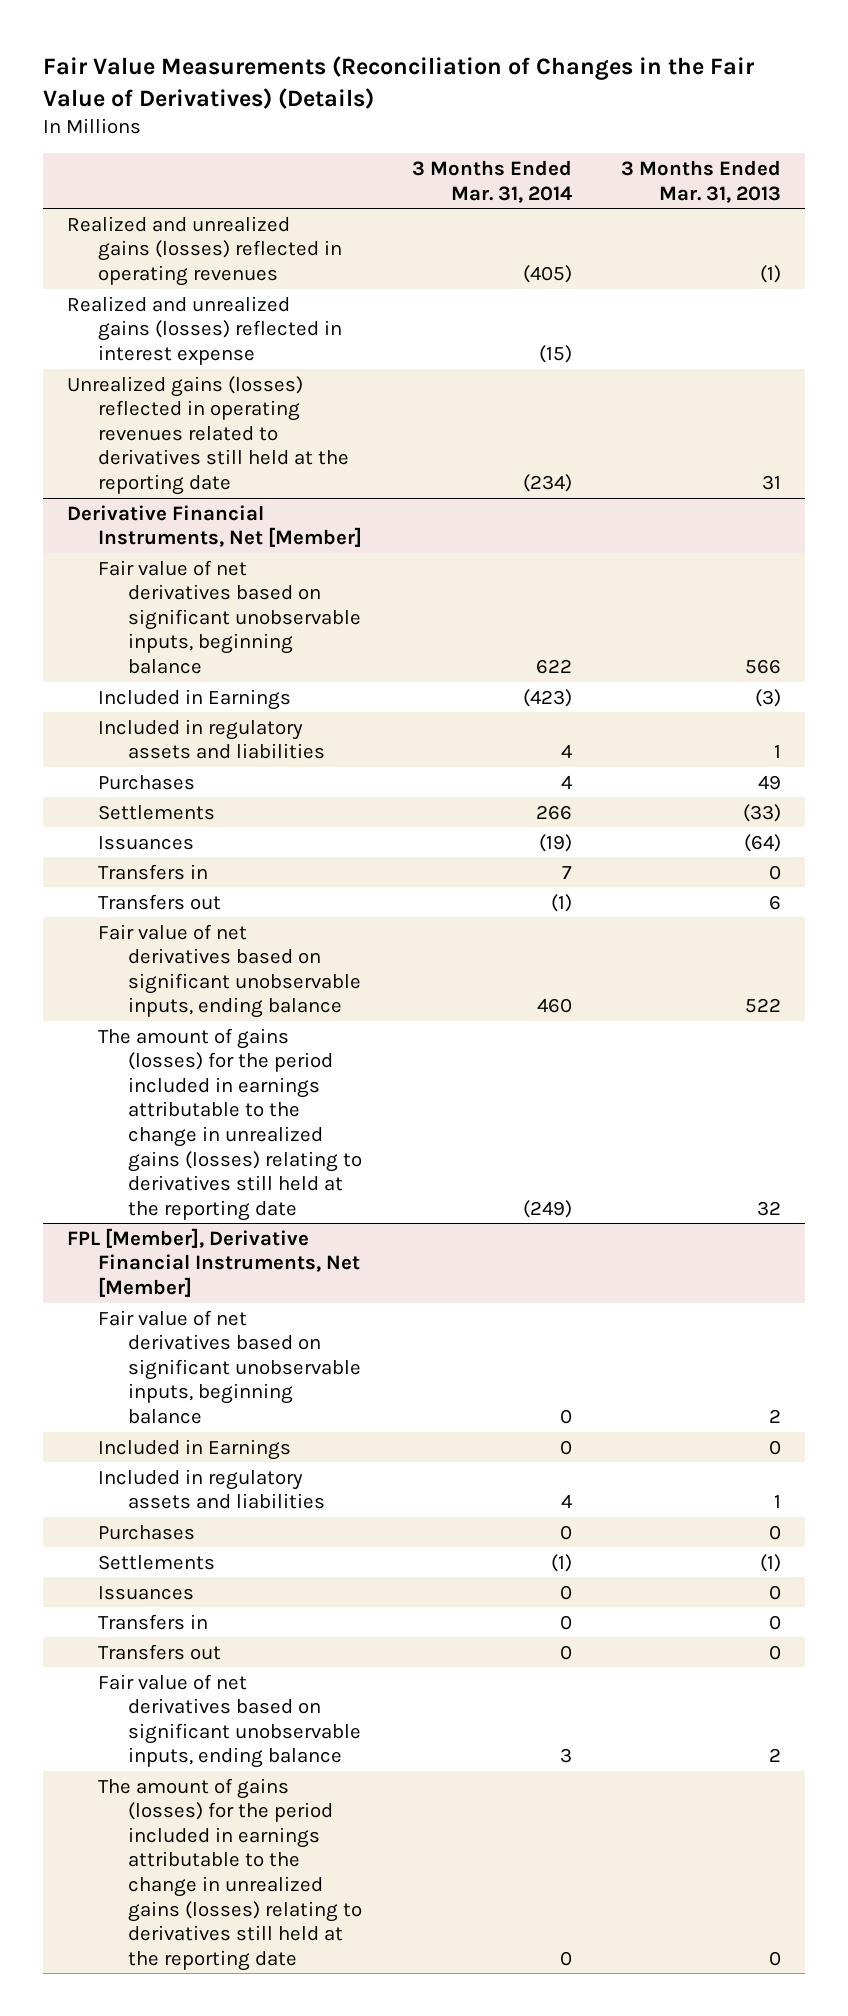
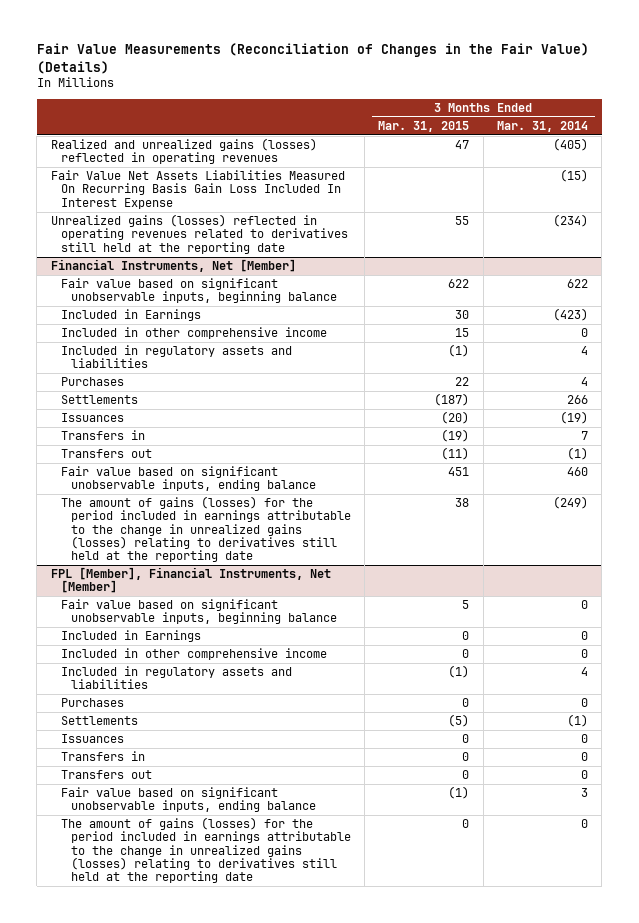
[42,56,755,109] Fair Value Measurements (Reconciliation of Changes in the Fair Value of Derivatives) (Details) -> [36,43,589,75] Fair Value Measurements (Reconciliation of Changes in the Fair Value) (Details)
[620,159,781,203] 3 Months Ended Mar. 31, 2013 -> none
none -> [378,120,470,132] Mar. 31, 2015
[67,295,342,365] Realized and unrealized gains (losses) reflected in interest expense -> [50,170,345,209] Fair Value Net Assets Liabilities Measured On Recurring Basis Gain Loss Included In Interest Expense
[67,504,362,548] Derivative Financial Instruments, Net [Member] -> [50,259,296,273] Financial Instruments, Net [Member]
[97,559,362,674] Fair value of net derivatives based on significant unobservable inputs, beginning balance -> [60,278,337,304] Fair value based on significant unobservable inputs, beginning balance
none -> [60,327,327,340] Included in other comprehensive income
[97,923,362,1019] Fair value of net derivatives based on significant unobservable inputs, ending balance -> [60,466,316,492] Fair value based on significant unobservable inputs, ending balance
[67,1227,360,1297] FPL [Member], Derivative Financial Instruments, Net [Member] -> [50,567,331,594] FPL [Member], Financial Instruments, Net [Member]
[97,1309,362,1424] Fair value of net derivatives based on significant unobservable inputs, beginning balance -> [60,599,337,625] Fair value based on significant unobservable inputs, beginning balance
none -> [60,648,327,661] Included in other comprehensive income
[97,1673,362,1769] Fair value of net derivatives based on significant unobservable inputs, ending balance -> [60,787,316,813] Fair value based on significant unobservable inputs, ending balance

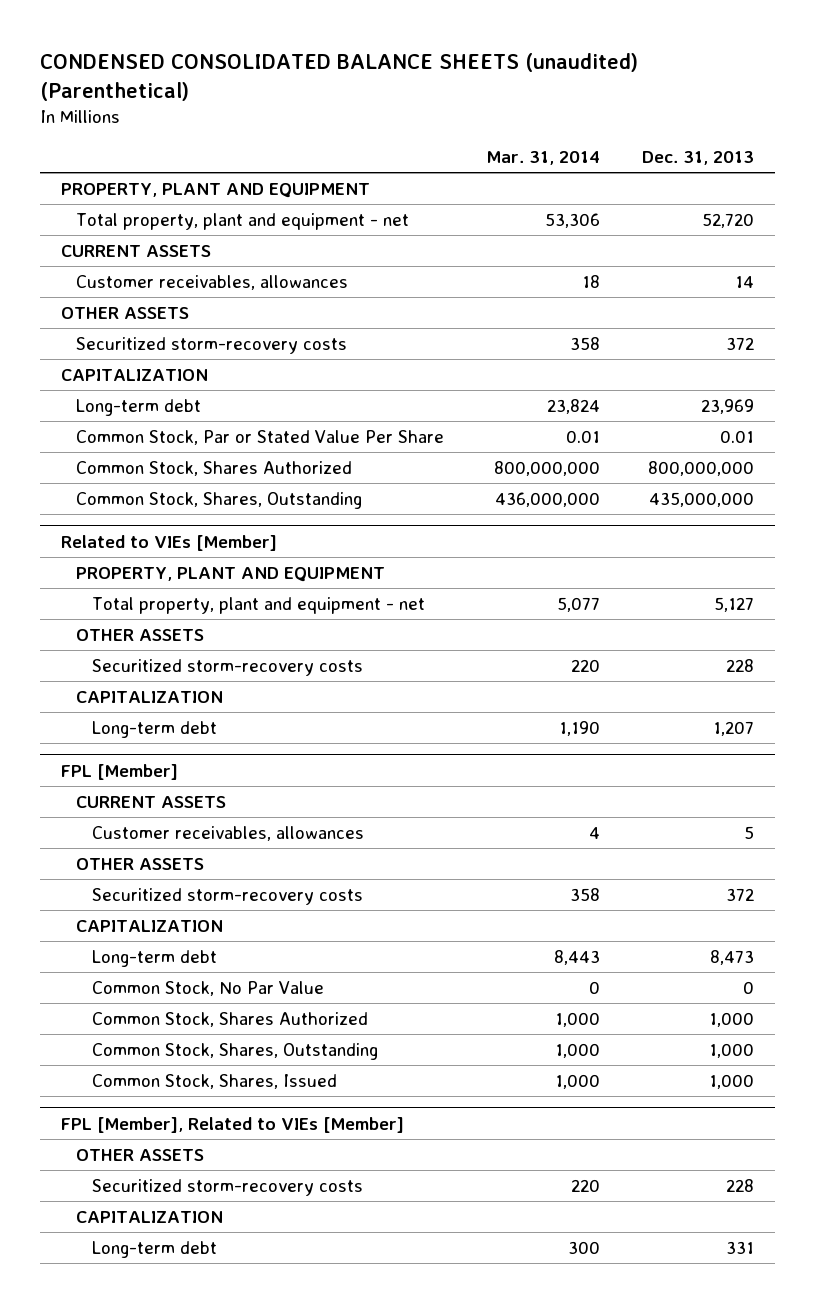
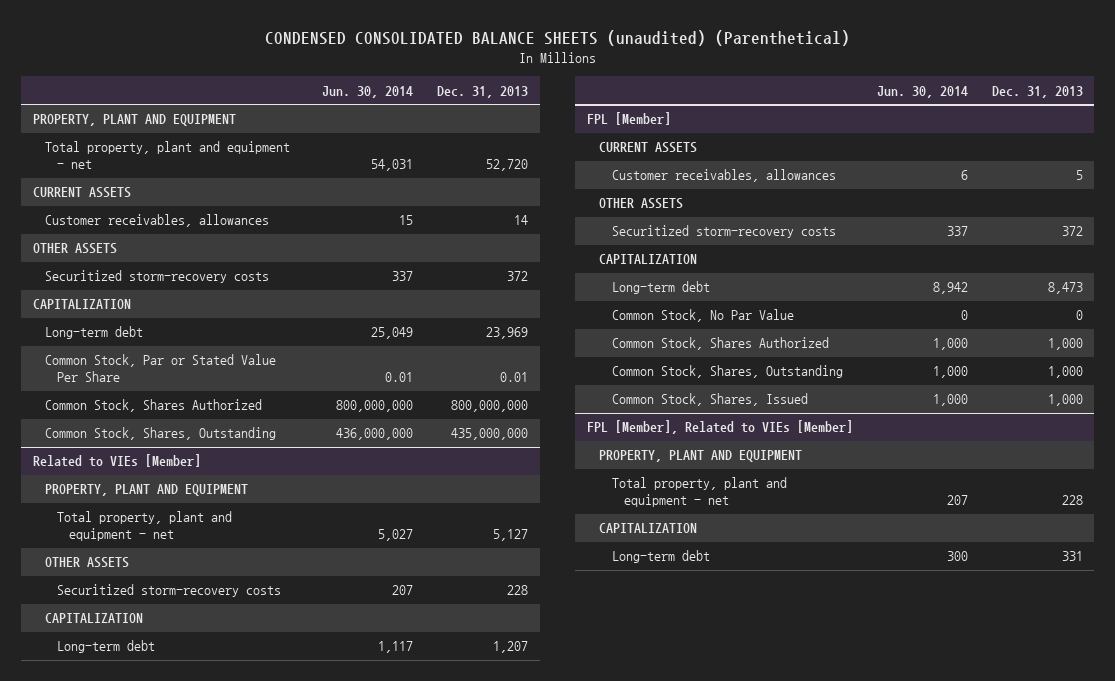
[486,151,601,166] Mar. 31, 2014 -> none
none -> [322,85,414,98] Jun. 30, 2014
[76,1148,205,1161] OTHER ASSETS -> none
none -> [599,450,803,463] PROPERTY, PLANT AND EQUIPMENT
[91,1178,363,1196] Securitized storm-recovery costs -> [611,477,787,508] Total property, plant and equipment - net

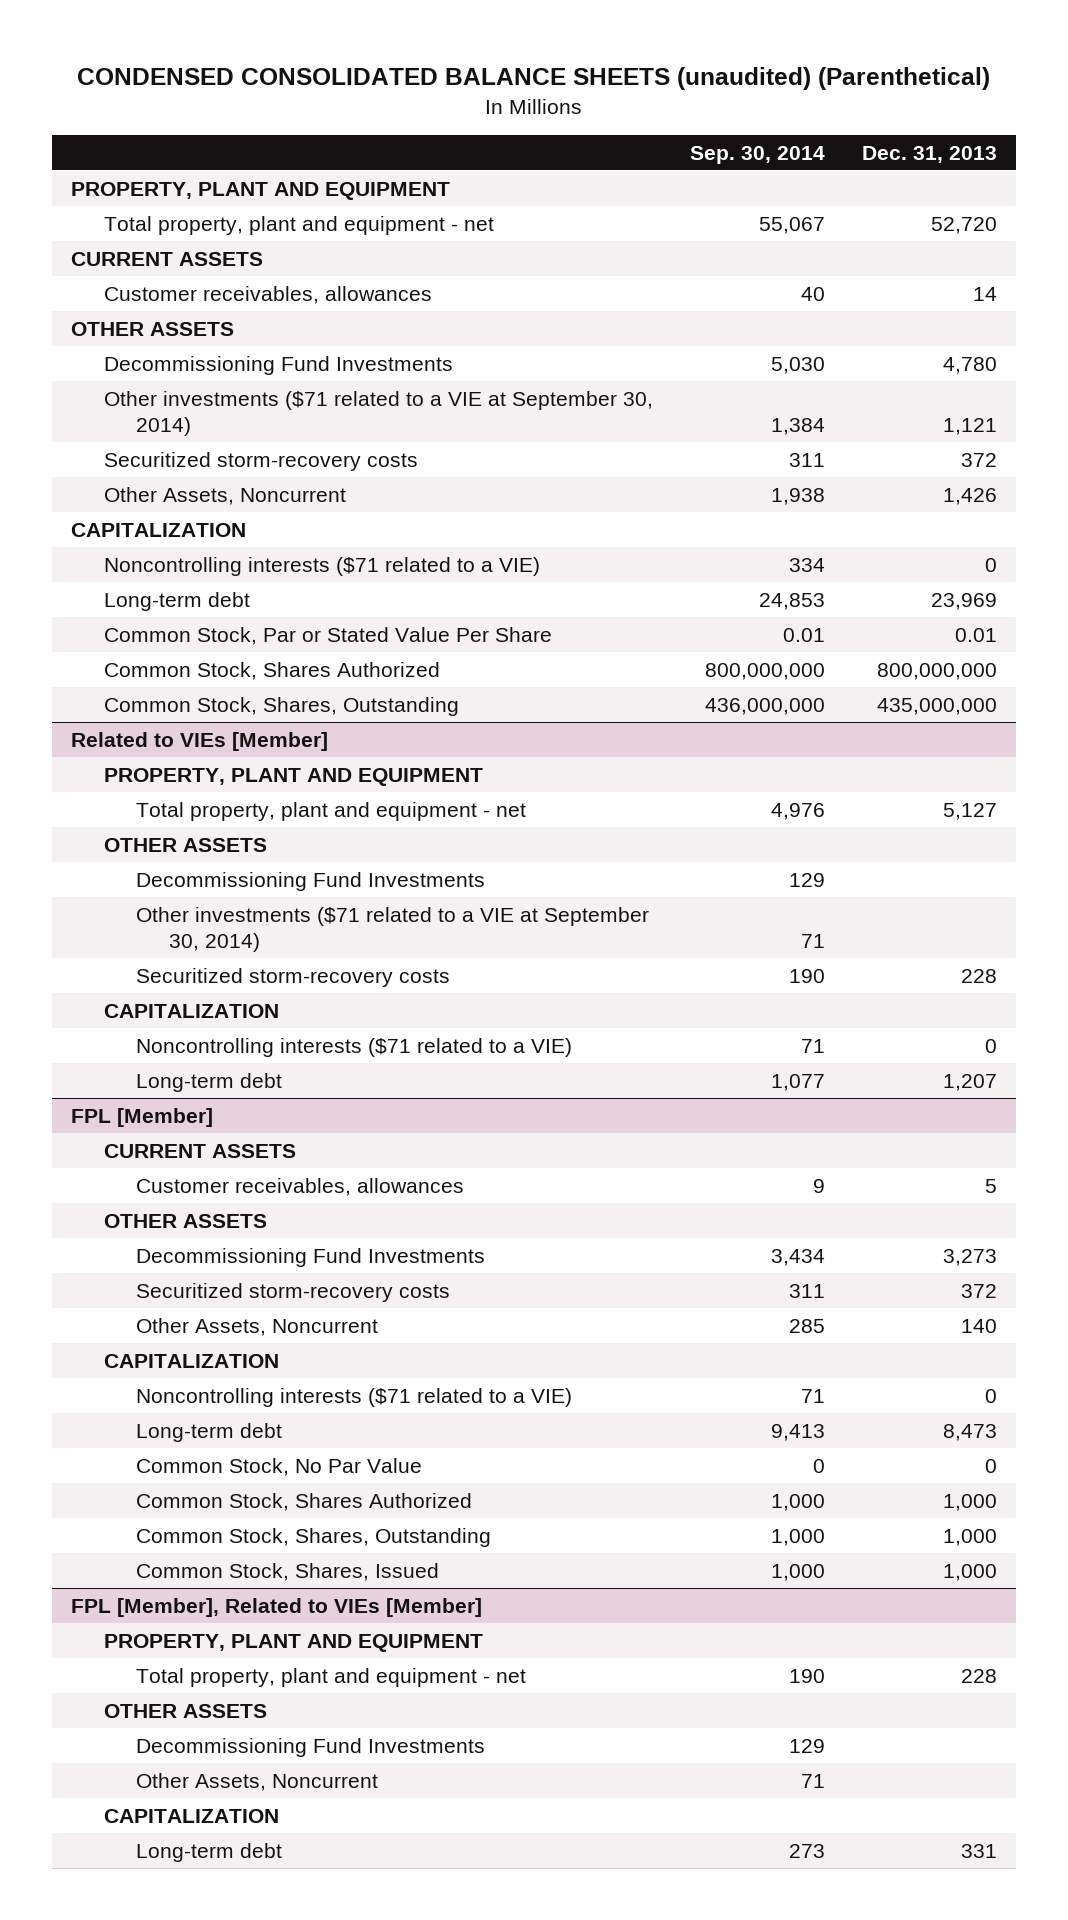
[322,85,414,98] Jun. 30, 2014 -> none
none -> [689,145,825,164] Sep. 30, 2014
none -> [103,355,453,375] Decommissioning Fund Investments
none -> [103,390,653,437] Other investments ($71 related to a VIE at September 30, 2014)
none -> [103,486,346,505] Other Assets, Noncurrent
none -> [103,556,540,576] Noncontrolling interests ($71 related to a VIE)
none -> [136,871,486,891] Decommissioning Fund Investments
none -> [136,906,650,953] Other investments ($71 related to a VIE at September 30, 2014)
none -> [136,1037,573,1057] Noncontrolling interests ($71 related to a VIE)
none -> [136,1247,486,1267] Decommissioning Fund Investments
none -> [136,1317,379,1336] Other Assets, Noncurrent
none -> [136,1387,573,1407] Noncontrolling interests ($71 related to a VIE)
none -> [103,1703,267,1718] OTHER ASSETS
none -> [136,1737,486,1757] Decommissioning Fund Investments
none -> [136,1772,379,1791] Other Assets, Noncurrent

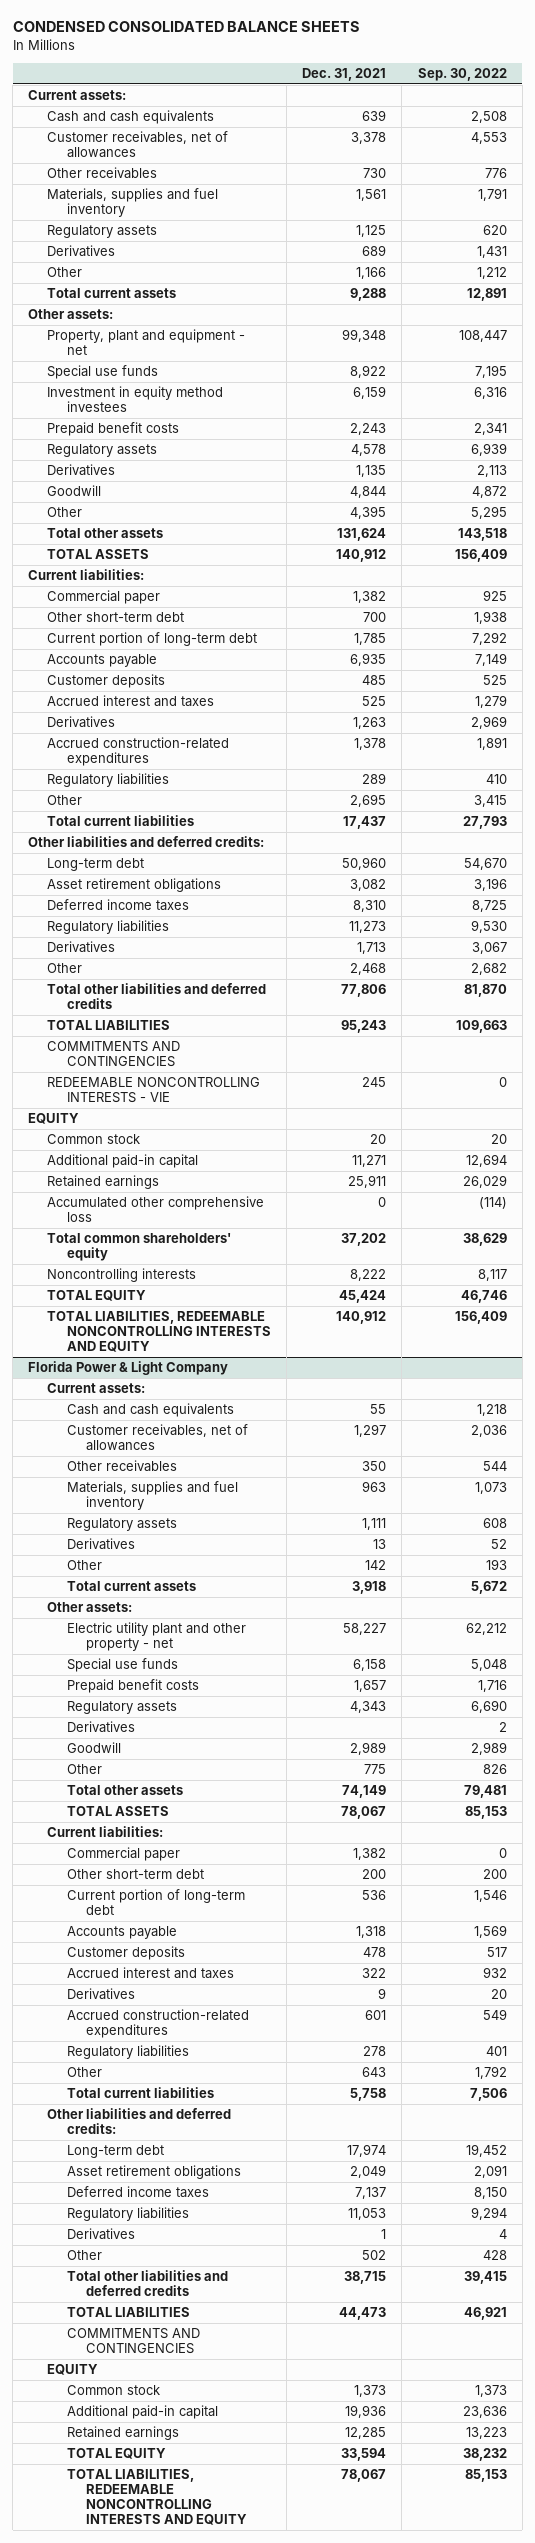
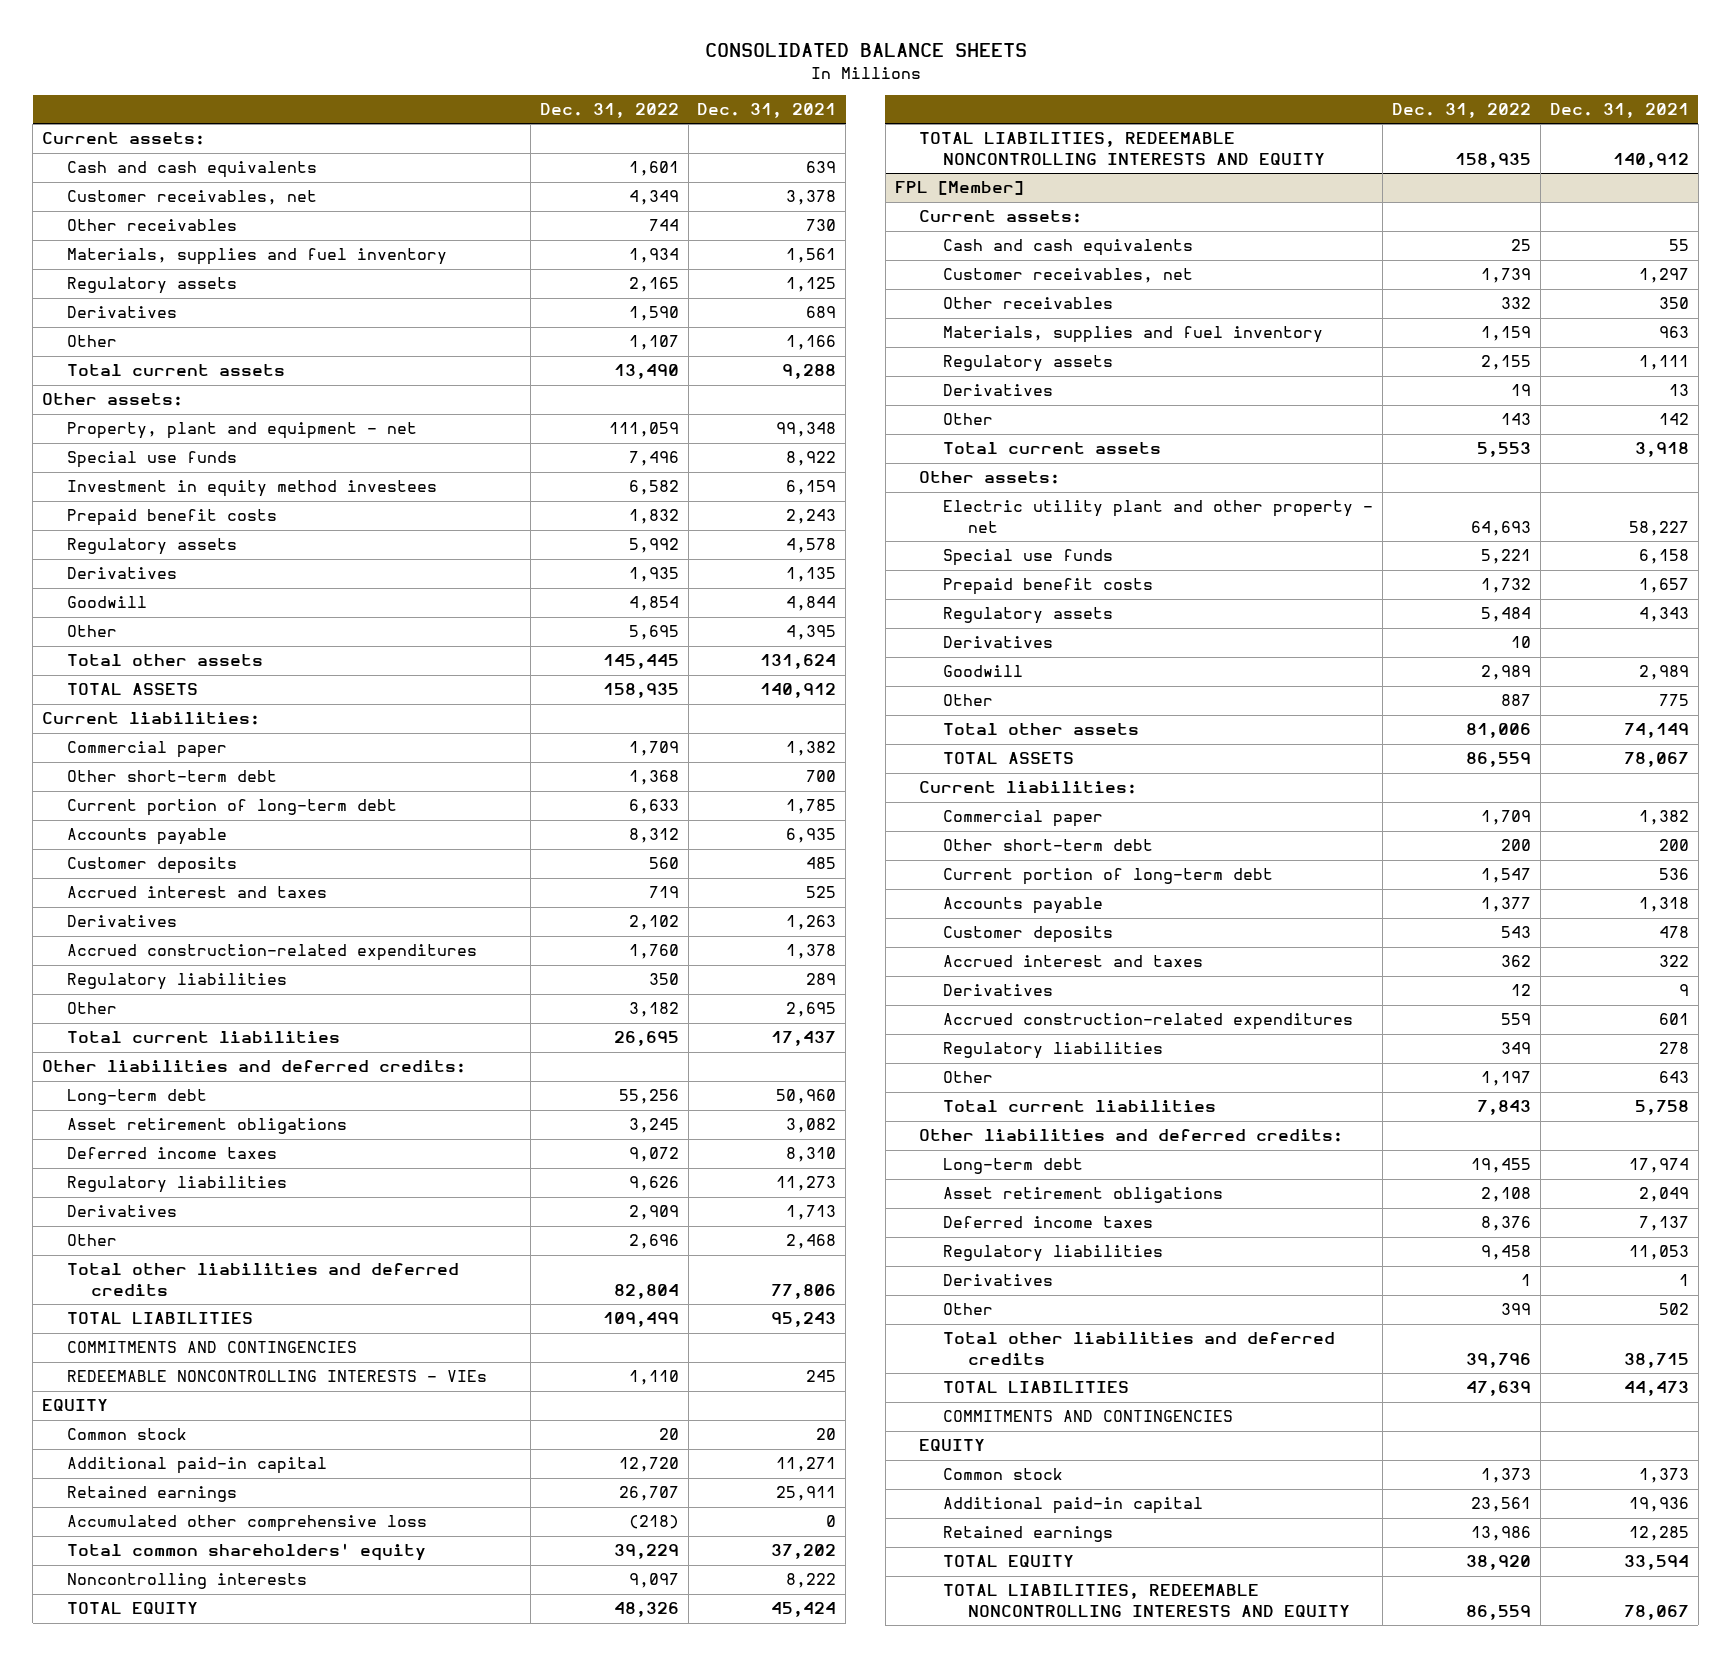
[12,21,360,33] CONDENSED CONSOLIDATED BALANCE SHEETS -> [704,43,1027,58] CONSOLIDATED BALANCE SHEETS
[417,67,507,81] Sep. 30, 2022 -> none
none -> [539,103,679,119] Dec. 31, 2022
[47,131,229,159] Customer receivables, net of allowances -> [66,190,317,206] Customer receivables, net
[47,1077,261,1104] REDEEMABLE NONCONTROLLING INTERESTS - VIE -> [66,1370,487,1383] REDEEMABLE NONCONTROLLING INTERESTS - VIEs
[28,1361,229,1376] Florida Power & Light Company -> [894,181,1024,196] FPL [Member]
[66,1424,248,1452] Customer receivables, net of allowances -> [943,268,1194,284] Customer receivables, net

